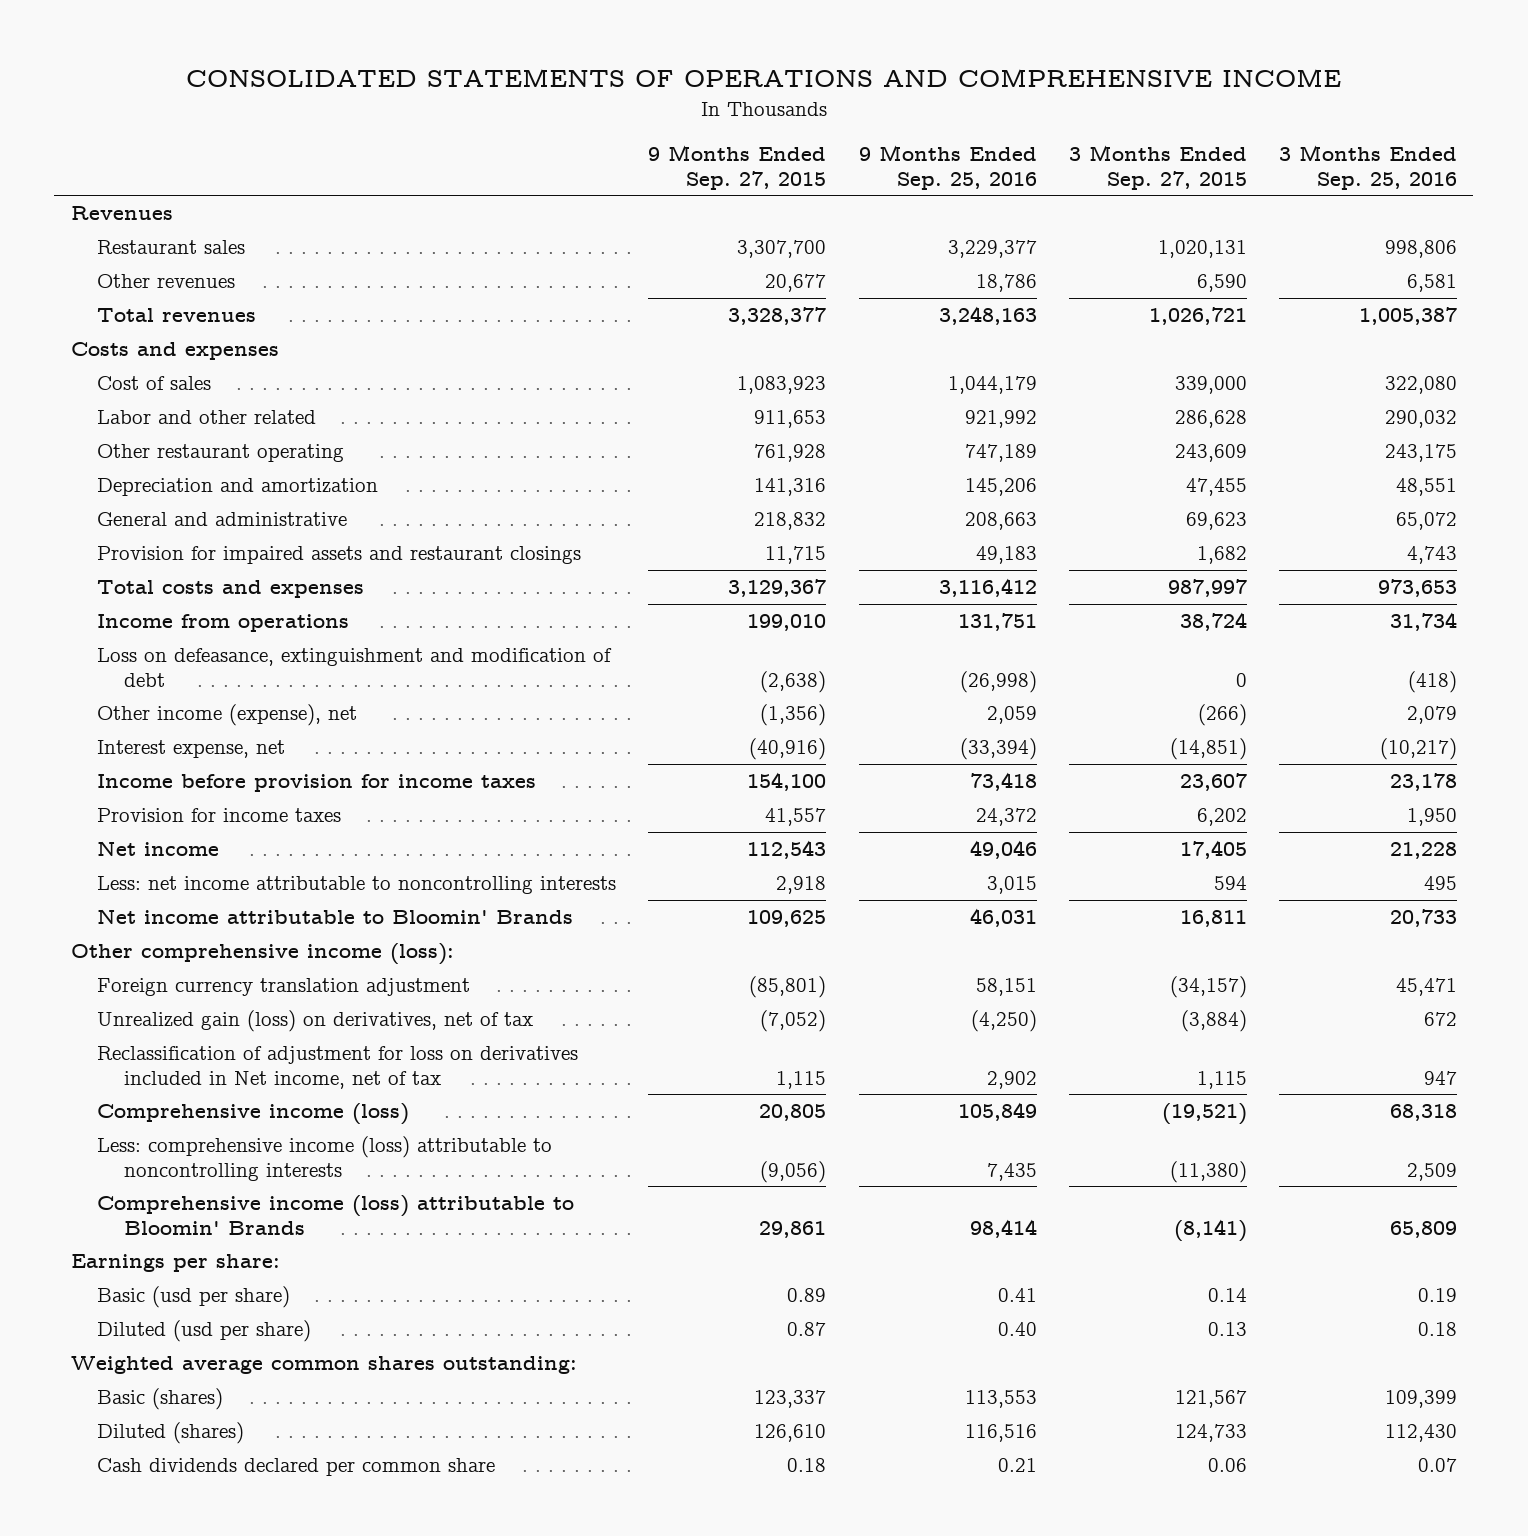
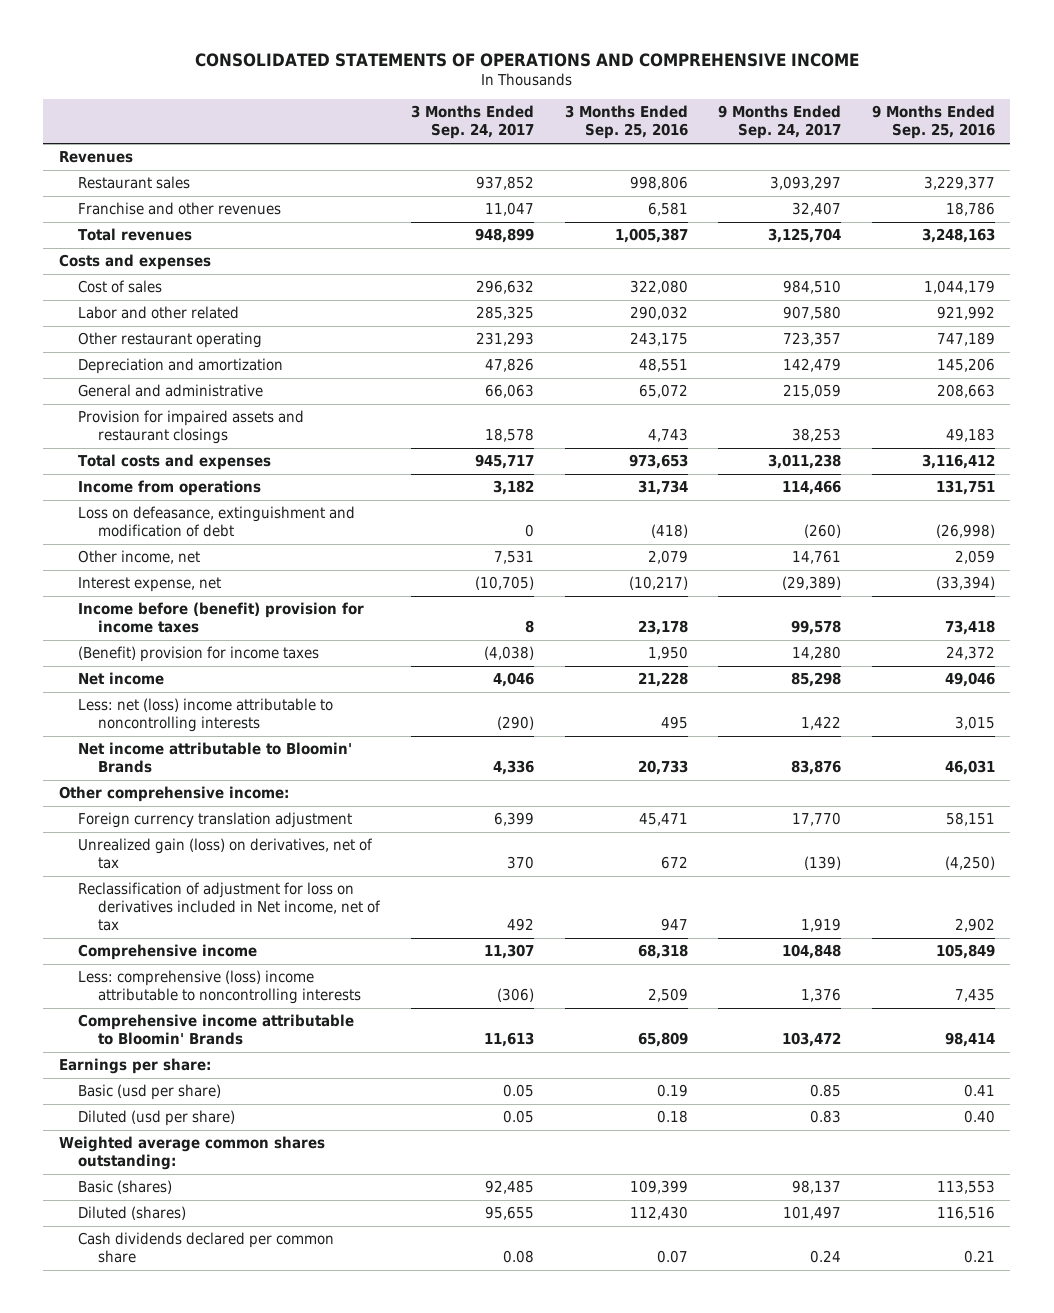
[648,145,827,190] 9 Months Ended Sep. 27, 2015 -> none
[1068,145,1247,190] 3 Months Ended Sep. 27, 2015 -> none
none -> [410,105,534,140] 3 Months Ended Sep. 24, 2017
none -> [718,105,842,140] 9 Months Ended Sep. 24, 2017
[97,274,236,289] Other revenues -> [78,202,282,216] Franchise and other revenues
[97,704,358,727] Other income (expense), net -> [78,550,201,565] Other income, net
[97,774,537,793] Income before provision for income taxes -> [78,602,365,634] Income before (benefit) provision for income taxes
[97,808,342,823] Provision for income taxes -> [78,646,320,663] (Benefit) provision for income taxes
[97,876,617,895] Less: net income attributable to noncontrolling interests -> [78,698,334,733] Less: net (loss) income attributable to noncontrolling interests
[70,943,454,966] Other comprehensive income (loss): -> [58,786,289,803] Other comprehensive income:
[97,1103,410,1126] Comprehensive income (loss) -> [78,944,258,961] Comprehensive income
[97,1136,553,1181] Less: comprehensive income (loss) attributable to noncontrolling interests -> [78,970,362,1005] Less: comprehensive (loss) income attributable to noncontrolling interests
[97,1195,575,1235] Comprehensive income (loss) attributable to Bloomin' Brands -> [78,1014,355,1046] Comprehensive income attributable to Bloomin' Brands

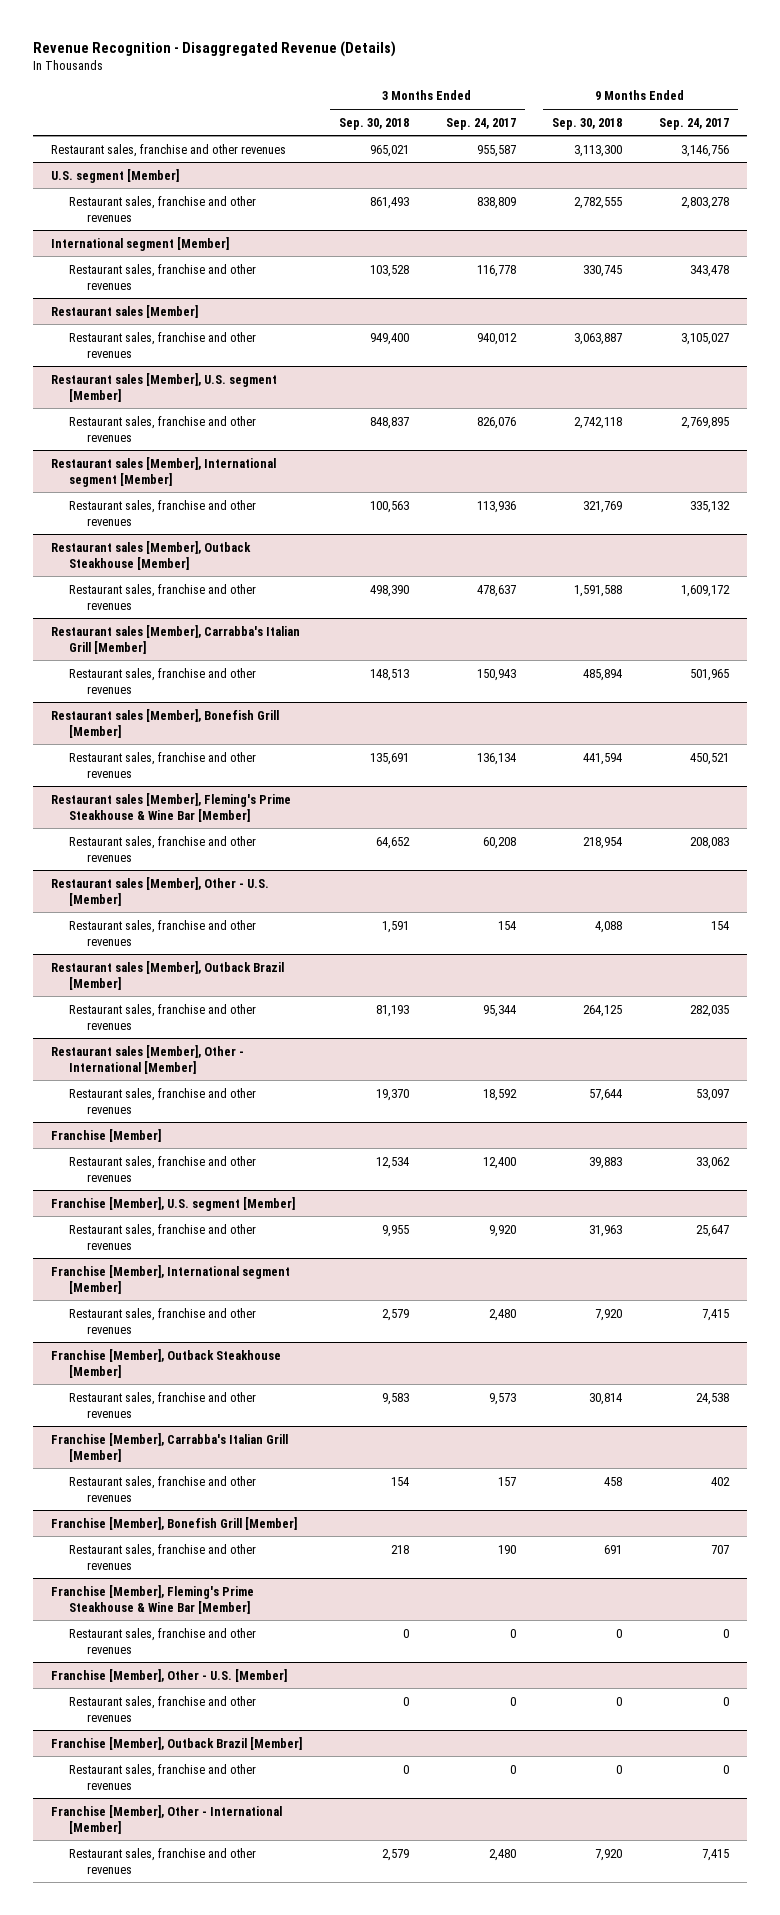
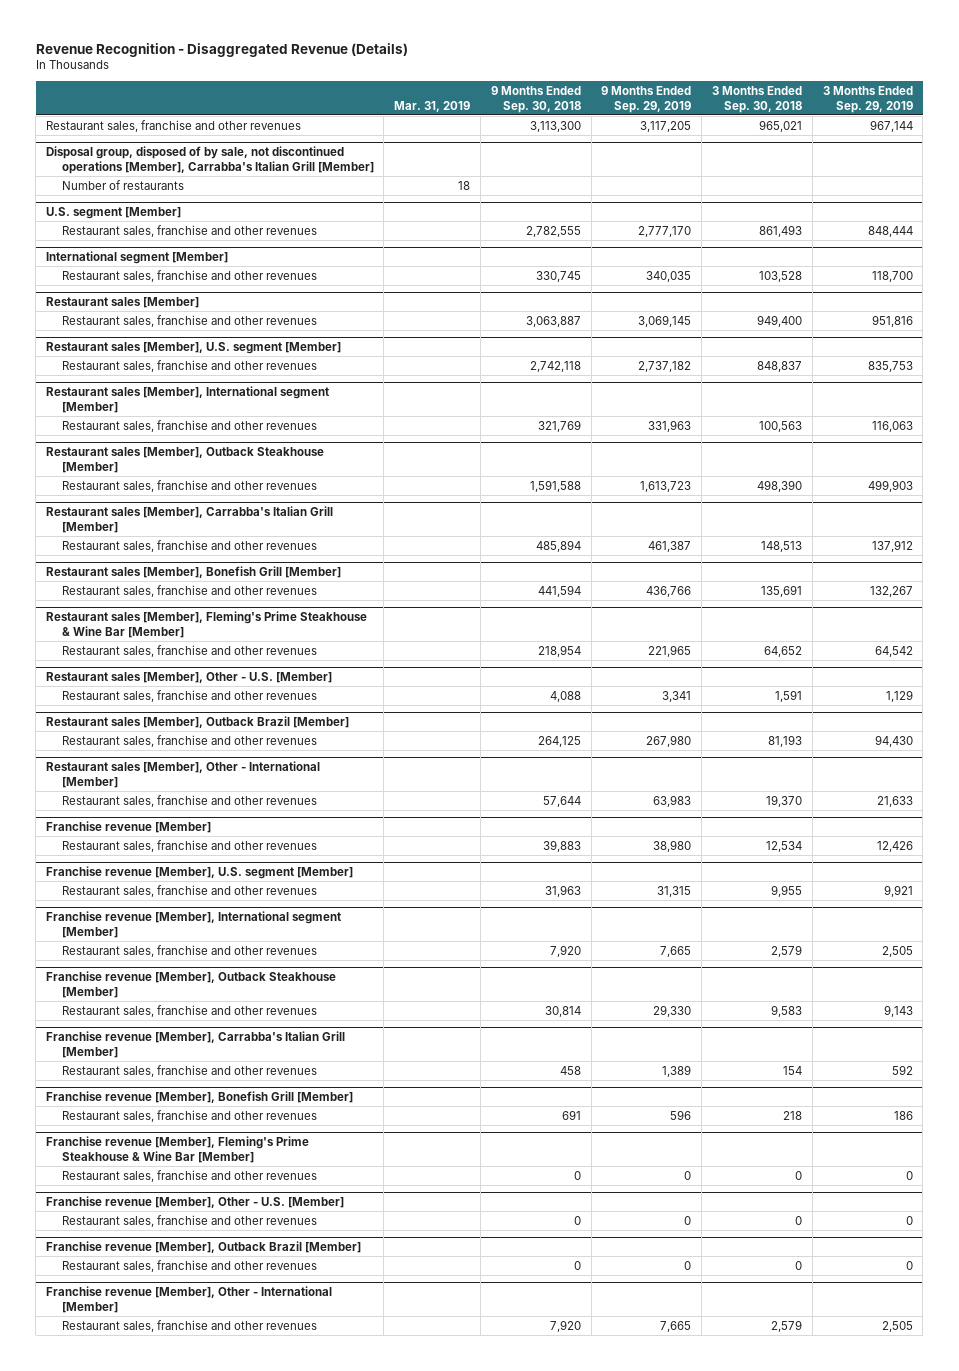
[445,117,516,130] Sep. 24, 2017 -> none
[658,117,729,130] Sep. 24, 2017 -> none
none -> [394,100,471,112] Mar. 31, 2019
none -> [601,85,692,113] 9 Months Ended Sep. 29, 2019
none -> [822,85,913,113] 3 Months Ended Sep. 29, 2019
none -> [46,146,374,175] Disposal group, disposed of by sale, not discontinued operations [Member], Carrabba's Italian Grill [Member]
none -> [61,179,184,190] Number of restaurants
[51,1128,162,1142] Franchise [Member] -> [46,821,212,834] Franchise revenue [Member]
[51,1196,296,1211] Franchise [Member], U.S. segment [Member] -> [46,866,354,880] Franchise revenue [Member], U.S. segment [Member]
[51,1264,291,1294] Franchise [Member], International segment [Member] -> [46,911,342,939] Franchise revenue [Member], International segment [Member]
[51,1348,282,1378] Franchise [Member], Outback Steakhouse [Member] -> [46,971,337,999] Franchise revenue [Member], Outback Steakhouse [Member]
[51,1432,289,1462] Franchise [Member], Carrabba's Italian Grill [Member] -> [46,1031,346,1059] Franchise revenue [Member], Carrabba's Italian Grill [Member]
[51,1516,298,1530] Franchise [Member], Bonefish Grill [Member] -> [46,1091,354,1104] Franchise revenue [Member], Bonefish Grill [Member]
[51,1584,255,1614] Franchise [Member], Fleming's Prime Steakhouse & Wine Bar [Member] -> [46,1136,310,1164] Franchise revenue [Member], Fleming's Prime Steakhouse & Wine Bar [Member]
[51,1668,288,1682] Franchise [Member], Other - U.S. [Member] -> [46,1196,345,1209] Franchise revenue [Member], Other - U.S. [Member]
[51,1736,303,1750] Franchise [Member], Outback Brazil [Member] -> [46,1241,362,1254] Franchise revenue [Member], Outback Brazil [Member]
[51,1804,283,1834] Franchise [Member], Other - International [Member] -> [46,1286,333,1314] Franchise revenue [Member], Other - International [Member]

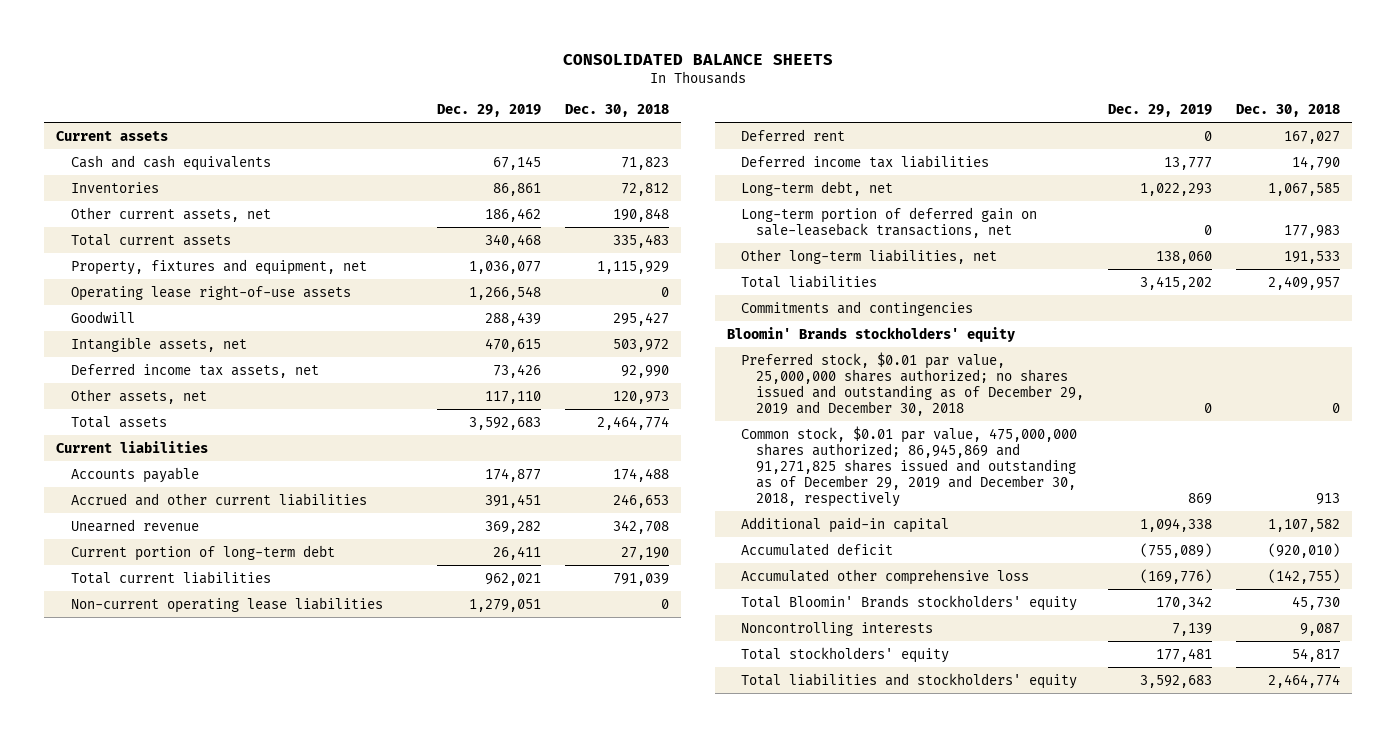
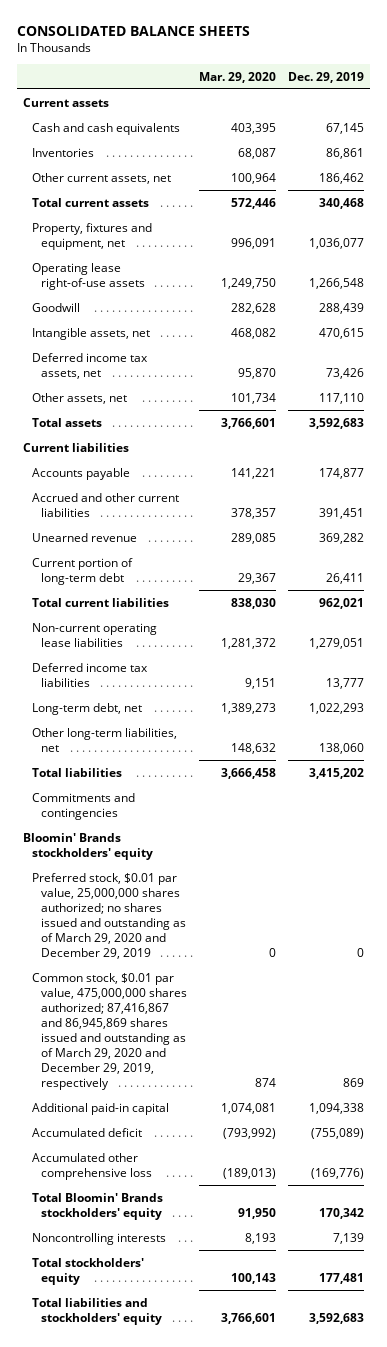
[565,104,670,118] Dec. 30, 2018 -> none
none -> [198,71,276,83] Mar. 29, 2020
[741,128,846,141] Deferred rent -> none
[741,206,1038,238] Long-term portion of deferred gain on sale-leaseback transactions, net -> none
[741,351,1085,416] Preferred stock, $0.01 par value, 25,000,000 shares authorized; no shares issued and outstanding as of December 29, 2019 and December 30, 2018 -> [31,872,186,959] Preferred stock, $0.01 par value, 25,000,000 shares authorized; no shares issued and outstanding as of March 29, 2020 and December 29, 2019
[741,425,1078,507] Common stock, $0.01 par value, 475,000,000 shares authorized; 86,945,869 and 91,271,825 shares issued and outstanding as of December 29, 2019 and December 30, 2018, respectively -> [31,972,187,1090] Common stock, $0.01 par value, 475,000,000 shares authorized; 87,416,867 and 86,945,869 shares issued and outstanding as of March 29, 2020 and December 29, 2019, respectively

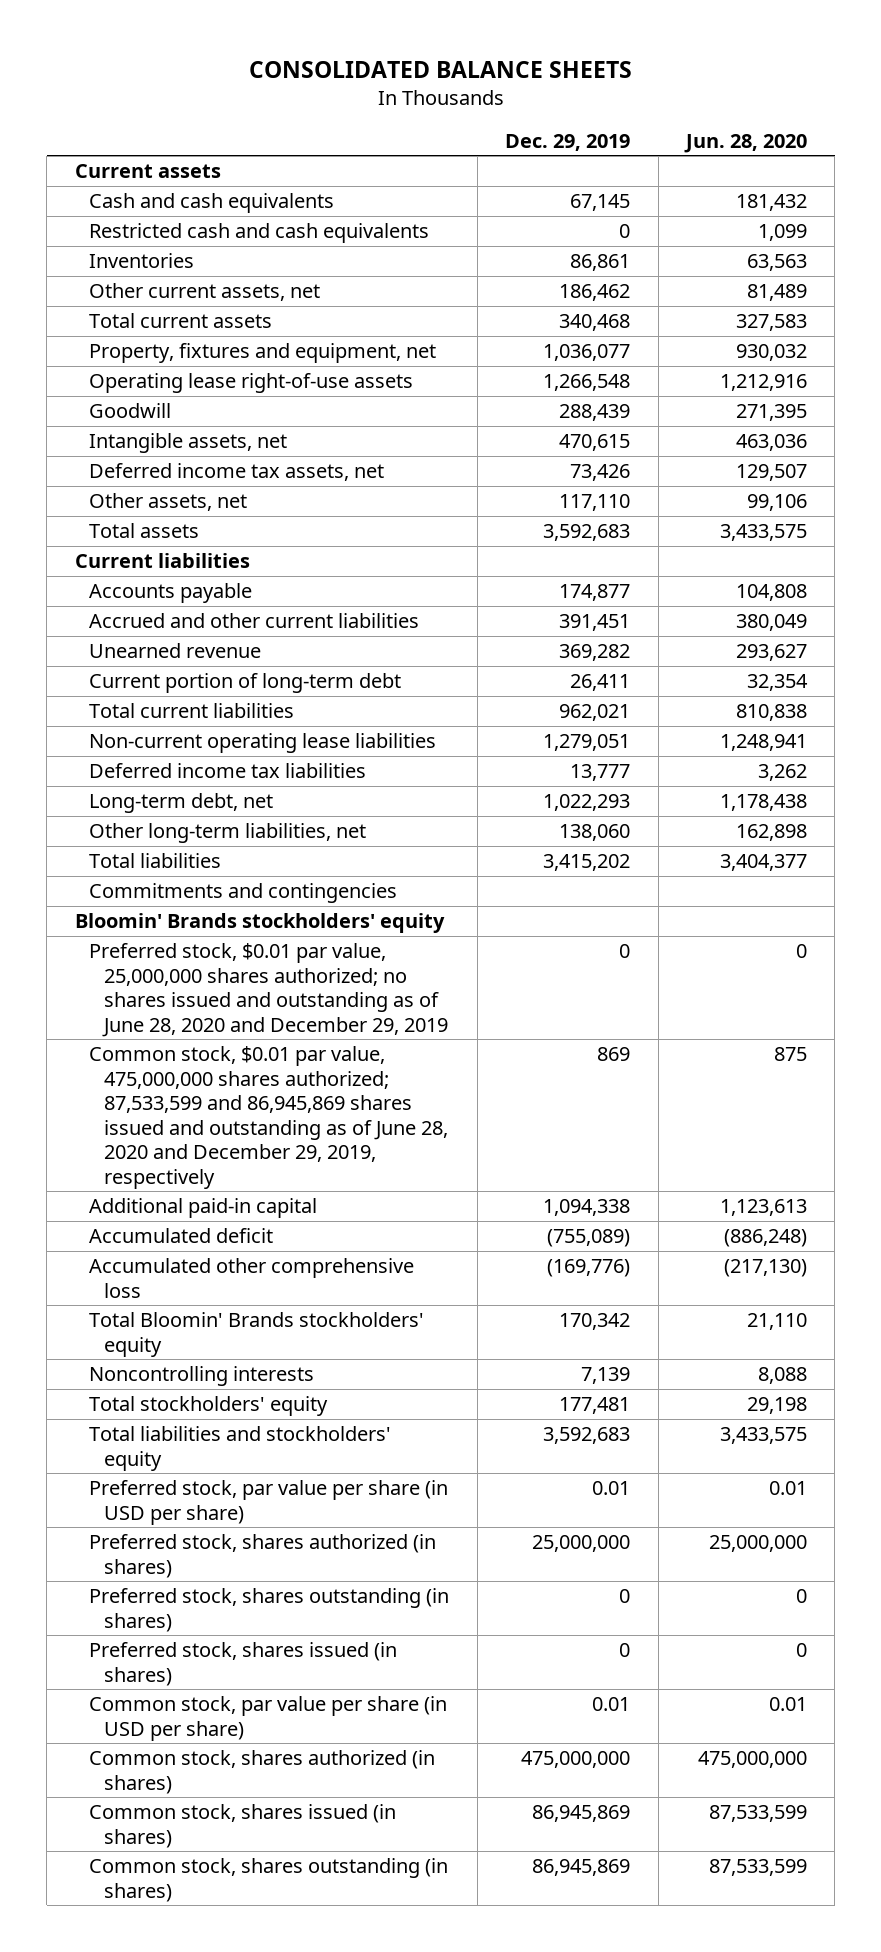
[198,71,276,83] Mar. 29, 2020 -> none
none -> [683,133,807,153] Jun. 28, 2020
none -> [89,223,430,244] Restricted cash and cash equivalents
[31,872,186,959] Preferred stock, $0.01 par value, 25,000,000 shares authorized; no shares issued and outstanding as of March 29, 2020 and December 29, 2019 -> [89,943,448,1037] Preferred stock, $0.01 par value, 25,000,000 shares authorized; no shares issued and outstanding as of June 28, 2020 and December 29, 2019
[31,972,187,1090] Common stock, $0.01 par value, 475,000,000 shares authorized; 87,416,867 and 86,945,869 shares issued and outstanding as of March 29, 2020 and December 29, 2019, respectively -> [89,1046,448,1189] Common stock, $0.01 par value, 475,000,000 shares authorized; 87,533,599 and 86,945,869 shares issued and outstanding as of June 28, 2020 and December 29, 2019, respectively
none -> [89,1480,449,1525] Preferred stock, par value per share (in USD per share)
none -> [89,1534,437,1578] Preferred stock, shares authorized (in shares)
none -> [89,1588,450,1632] Preferred stock, shares outstanding (in shares)
none -> [89,1642,398,1686] Preferred stock, shares issued (in shares)
none -> [89,1696,448,1741] Common stock, par value per share (in USD per share)
none -> [89,1750,436,1794] Common stock, shares authorized (in shares)
none -> [89,1804,397,1848] Common stock, shares issued (in shares)
none -> [89,1858,449,1902] Common stock, shares outstanding (in shares)

